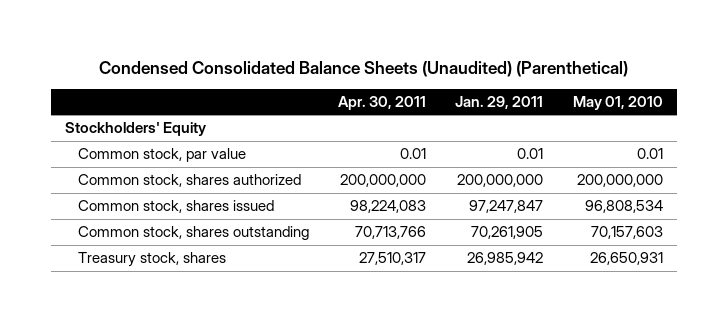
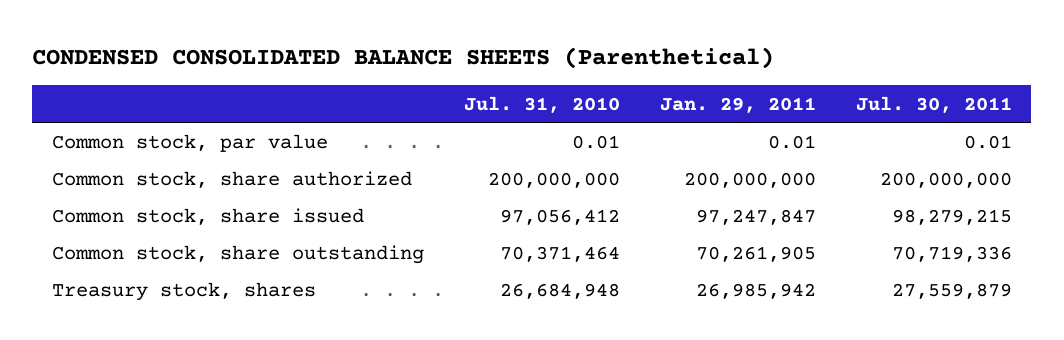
[98,60,628,77] Condensed Consolidated Balance Sheets (Unaudited) (Parenthetical) -> [32,47,775,70] CONDENSED CONSOLIDATED BALANCE SHEETS (Parenthetical)
[338,95,427,110] Apr. 30, 2011 -> none
[572,95,663,110] May 01, 2010 -> none
none -> [463,95,620,113] Jul. 31, 2010
none -> [855,95,1012,113] Jul. 30, 2011
[65,122,207,137] Stockholders' Equity -> none
[77,174,301,188] Common stock, shares authorized -> [52,170,413,188] Common stock, share authorized
[77,200,274,214] Common stock, shares issued -> [52,207,365,225] Common stock, share issued
[77,226,309,241] Common stock, shares outstanding -> [52,244,425,264] Common stock, share outstanding

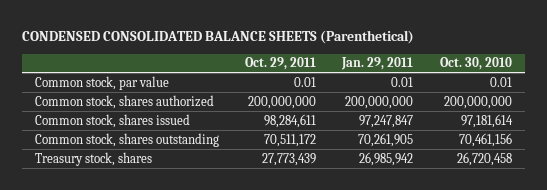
[463,95,620,113] Jul. 31, 2010 -> none
[855,95,1012,113] Jul. 30, 2011 -> none
none -> [245,57,317,71] Oct. 29, 2011
none -> [439,57,512,71] Oct. 30, 2010
[52,170,413,188] Common stock, share authorized -> [35,94,215,109] Common stock, shares authorized
[52,207,365,225] Common stock, share issued -> [35,113,191,128] Common stock, shares issued
[52,244,425,264] Common stock, share outstanding -> [35,132,220,147] Common stock, shares outstanding

